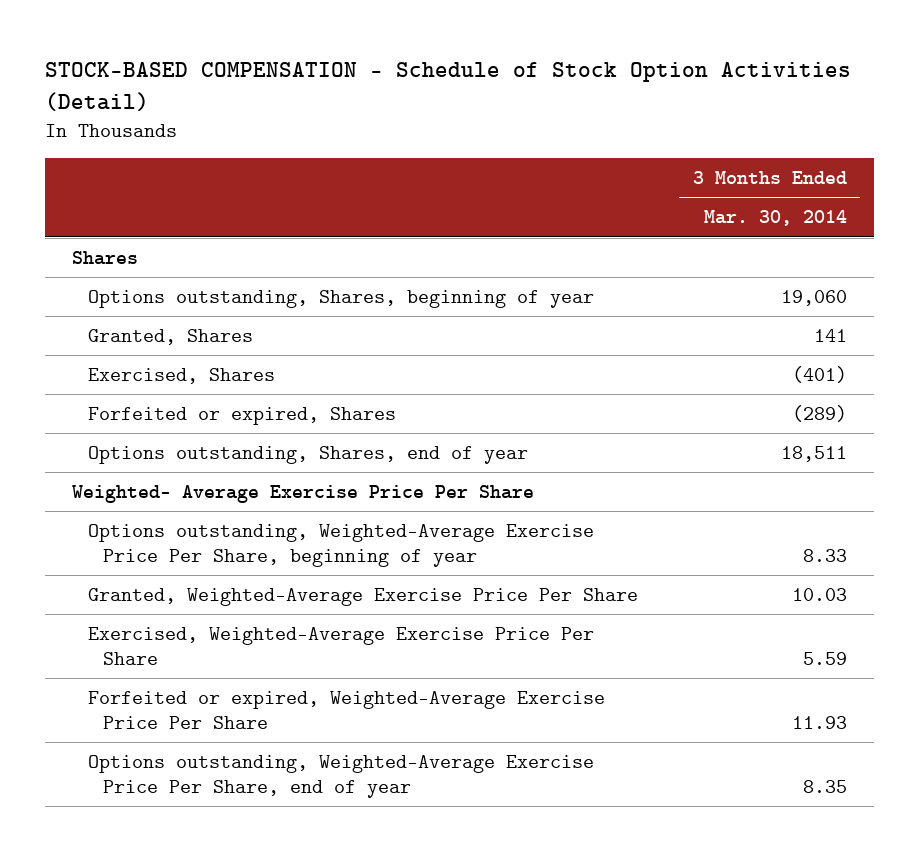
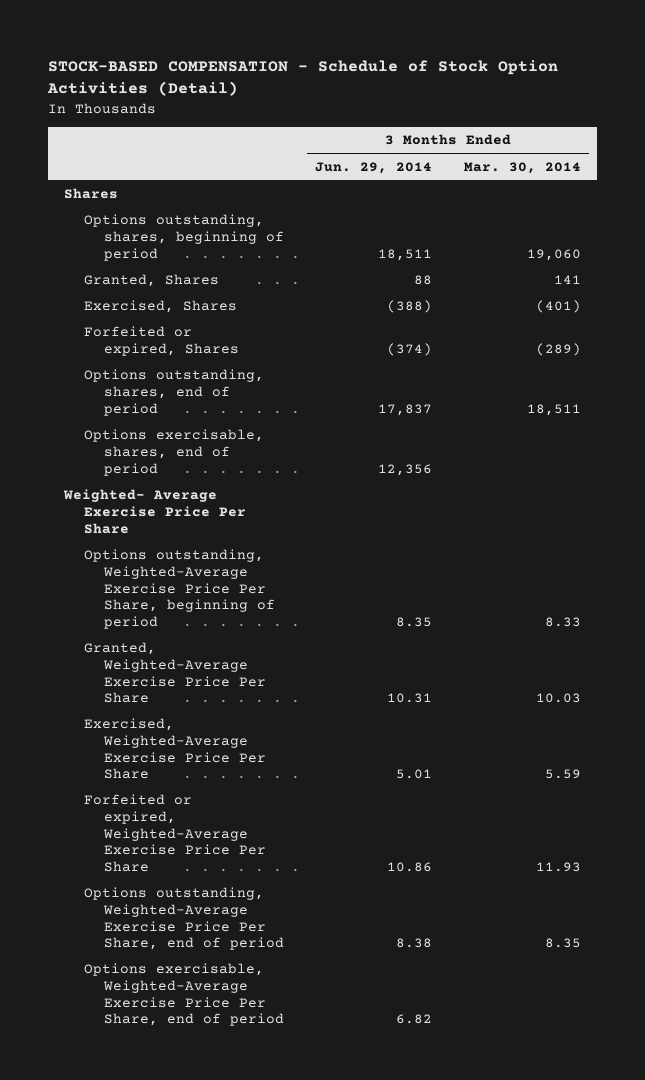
none -> [315,161,433,174] Jun. 29, 2014
[87,289,594,308] Options outstanding, Shares, beginning of year -> [83,214,284,261] Options outstanding, shares, beginning of period
[87,445,528,464] Options outstanding, Shares, end of year -> [83,369,264,416] Options outstanding, shares, end of period
none -> [83,429,264,476] Options exercisable, shares, end of period
[87,523,594,567] Options outstanding, Weighted-Average Exercise Price Per Share, beginning of year -> [83,549,275,629] Options outstanding, Weighted-Average Exercise Price Per Share, beginning of period
[87,754,594,798] Options outstanding, Weighted-Average Exercise Price Per Share, end of year -> [83,887,284,951] Options outstanding, Weighted-Average Exercise Price Per Share, end of period
none -> [83,963,284,1027] Options exercisable, Weighted-Average Exercise Price Per Share, end of period

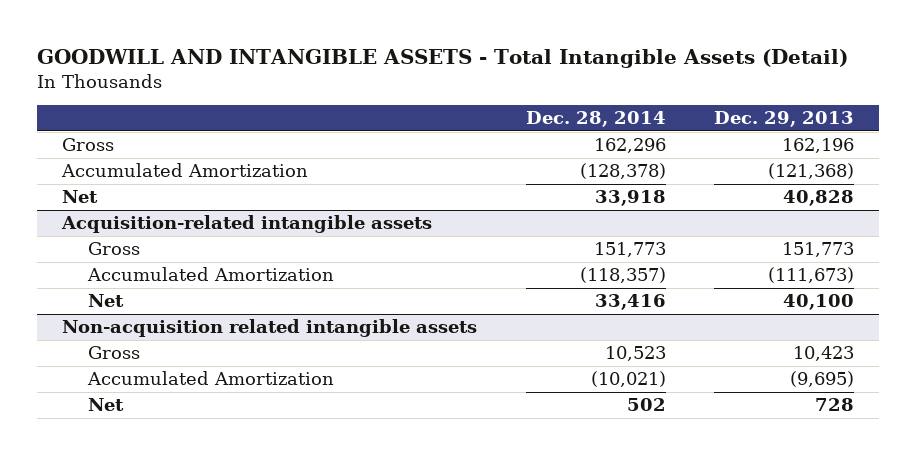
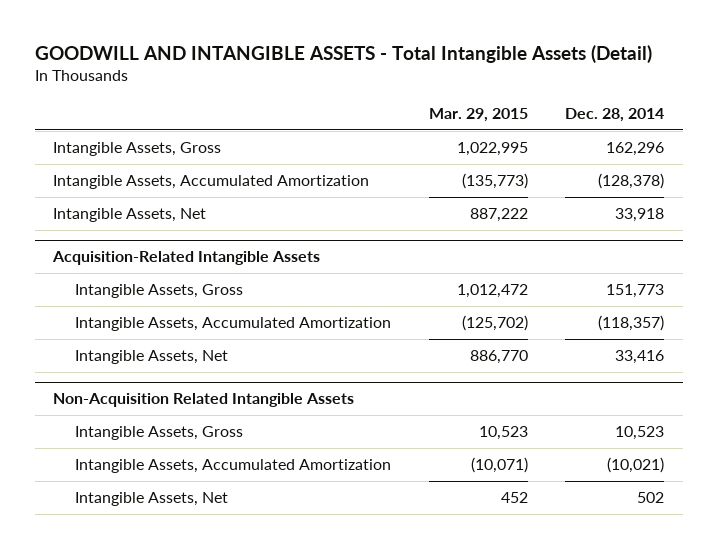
[714,111,855,128] Dec. 29, 2013 -> none
none -> [428,108,528,123] Mar. 29, 2015
[61,138,114,152] Gross -> [53,142,222,157] Intangible Assets, Gross
[60,163,308,178] Accumulated Amortization -> [53,175,370,190] Intangible Assets, Accumulated Amortization
[61,190,98,204] Net -> [53,208,207,223] Intangible Assets, Net
[60,215,432,234] Acquisition-related intangible assets -> [52,251,321,266] Acquisition-Related Intangible Assets
[87,242,140,256] Gross -> [75,284,244,299] Intangible Assets, Gross
[86,267,334,282] Accumulated Amortization -> [75,317,392,332] Intangible Assets, Accumulated Amortization
[87,294,124,308] Net -> [75,350,229,365] Intangible Assets, Net
[61,319,477,338] Non-acquisition related intangible assets -> [53,393,355,408] Non-Acquisition Related Intangible Assets
[87,346,140,360] Gross -> [75,426,244,441] Intangible Assets, Gross
[86,371,334,386] Accumulated Amortization -> [75,459,392,474] Intangible Assets, Accumulated Amortization
[87,398,124,412] Net -> [75,492,229,507] Intangible Assets, Net

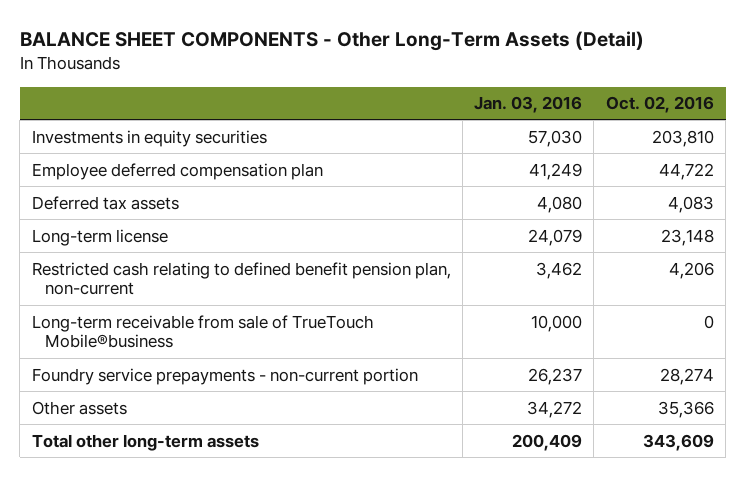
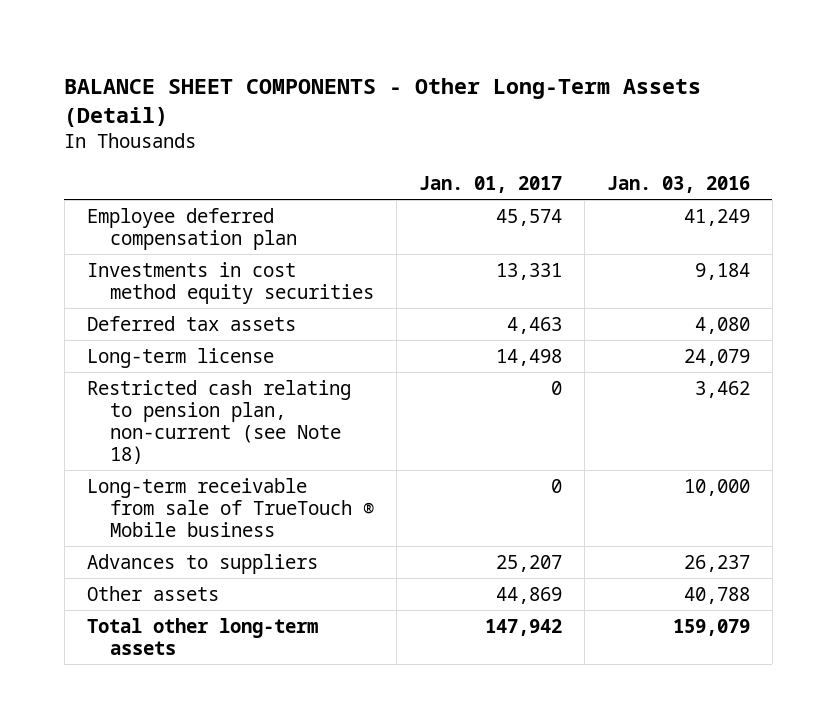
[605,96,714,114] Oct. 02, 2016 -> none
none -> [419,176,563,194] Jan. 01, 2017
[31,129,267,147] Investments in equity securities -> none
none -> [86,261,375,304] Investments in cost method equity securities
[31,261,451,296] Restricted cash relating to defined benefit pension plan, non-current -> [86,379,351,465] Restricted cash relating to pension plan, non-current (see Note 18)
[31,314,374,349] Long-term receivable from sale of TrueTouch Mobile®business -> [86,477,375,538] Long-term receivable from sale of TrueTouch ® Mobile business
[31,367,418,385] Foundry service prepayments - non-current portion -> [86,553,318,574] Advances to suppliers
[527,400,583,418] 34,272 -> [684,586,751,604] 40,788
[512,433,583,451] 200,409 -> [673,618,751,636] 159,079

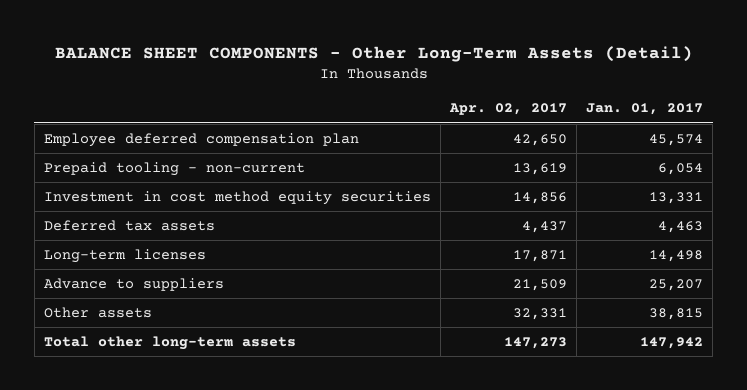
[607,176,751,194] Jan. 03, 2016 -> none
none -> [449,103,568,116] Apr. 02, 2017
none -> [43,161,305,176] Prepaid tooling - non-current
[86,261,375,304] Investments in cost method equity securities -> [43,190,431,205] Investment in cost method equity securities
[86,379,351,465] Restricted cash relating to pension plan, non-current (see Note 18) -> none
[86,477,375,538] Long-term receivable from sale of TrueTouch ® Mobile business -> none
[86,347,274,368] Long-term license -> [43,248,206,263] Long-term licenses
[86,553,318,574] Advances to suppliers -> [43,277,224,291] Advance to suppliers
[496,586,563,604] 44,869 -> [649,307,704,320] 38,815

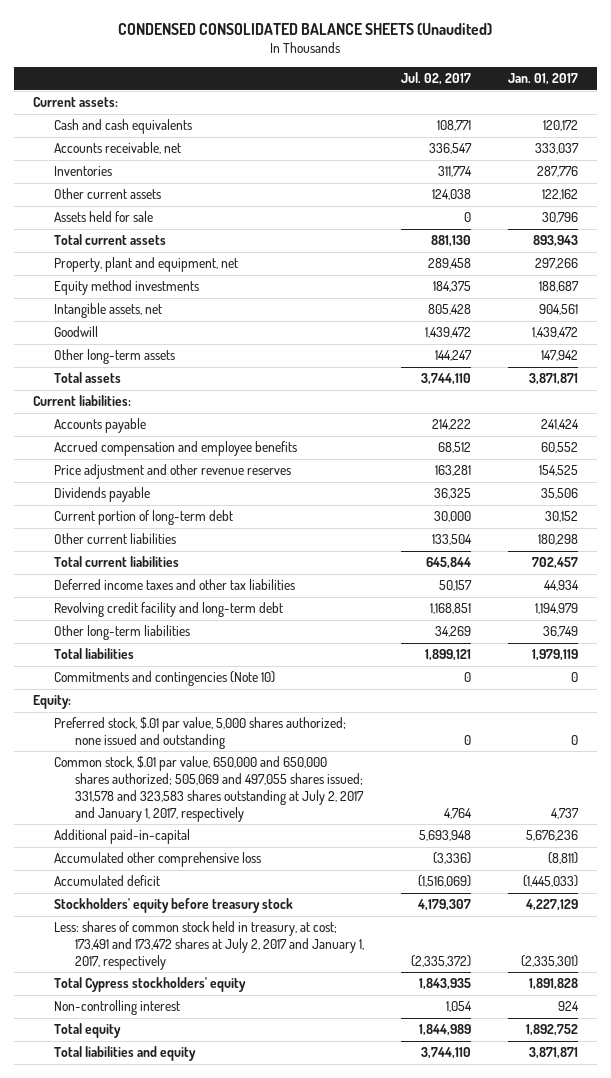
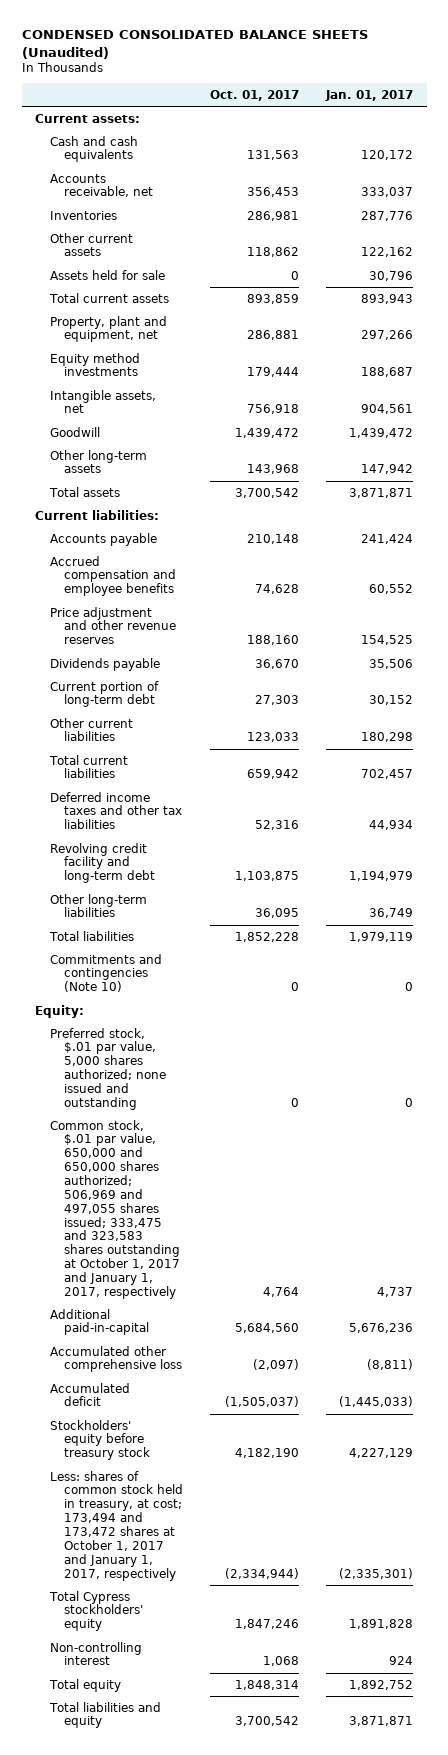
[401,72,472,86] Jul. 02, 2017 -> none
none -> [209,89,299,101] Oct. 01, 2017
[53,756,364,822] Common stock, $.01 par value, 650,000 and 650,000 shares authorized; 505,069 and 497,055 shares issued; 331,578 and 323,583 shares outstanding at July 2, 2017 and January 1, 2017, respectively -> [49,1119,180,1299] Common stock, $.01 par value, 650,000 and 650,000 shares authorized; 506,969 and 497,055 shares issued; 333,475 and 323,583 shares outstanding at October 1, 2017 and January 1, 2017, respectively
[53,921,364,970] Less: shares of common stock held in treasury, at cost; 173,491 and 173,472 shares at July 2, 2017 and January 1, 2017, respectively -> [49,1470,183,1581] Less: shares of common stock held in treasury, at cost; 173,494 and 173,472 shares at October 1, 2017 and January 1, 2017, respectively

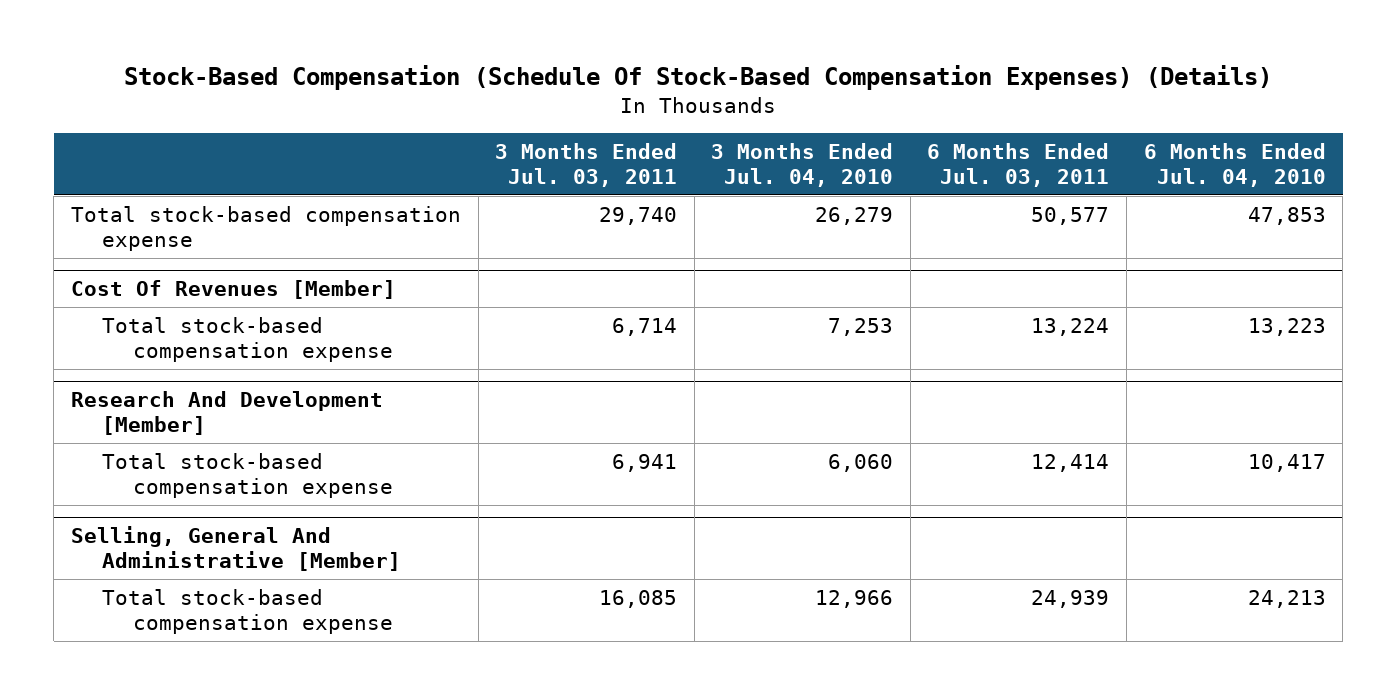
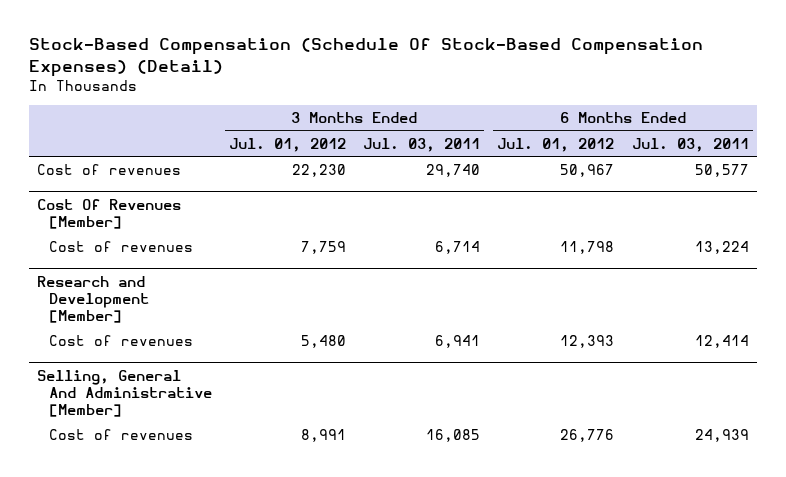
[124,65,1273,91] Stock-Based Compensation (Schedule Of Stock-Based Compensation Expenses) (Details) -> [28,38,703,78] Stock-Based Compensation (Schedule Of Stock-Based Compensation Expenses) (Detail)
[711,142,894,188] 3 Months Ended Jul. 04, 2010 -> none
[1143,142,1326,188] 6 Months Ended Jul. 04, 2010 -> none
none -> [228,137,346,152] Jul. 01, 2012
none -> [497,137,615,152] Jul. 01, 2012
[70,205,461,251] Total stock-based compensation expense -> [37,164,182,176] Cost of revenues
[101,316,393,362] Total stock-based compensation expense -> [48,241,193,253] Cost of revenues
[70,391,383,436] Research And Development [Member] -> [37,275,149,323] Research and Development [Member]
[101,452,393,498] Total stock-based compensation expense -> [48,335,193,347] Cost of revenues
[101,588,393,634] Total stock-based compensation expense -> [48,429,193,441] Cost of revenues

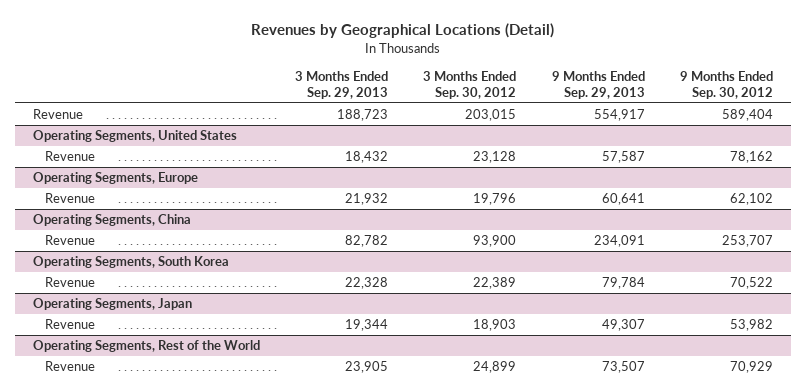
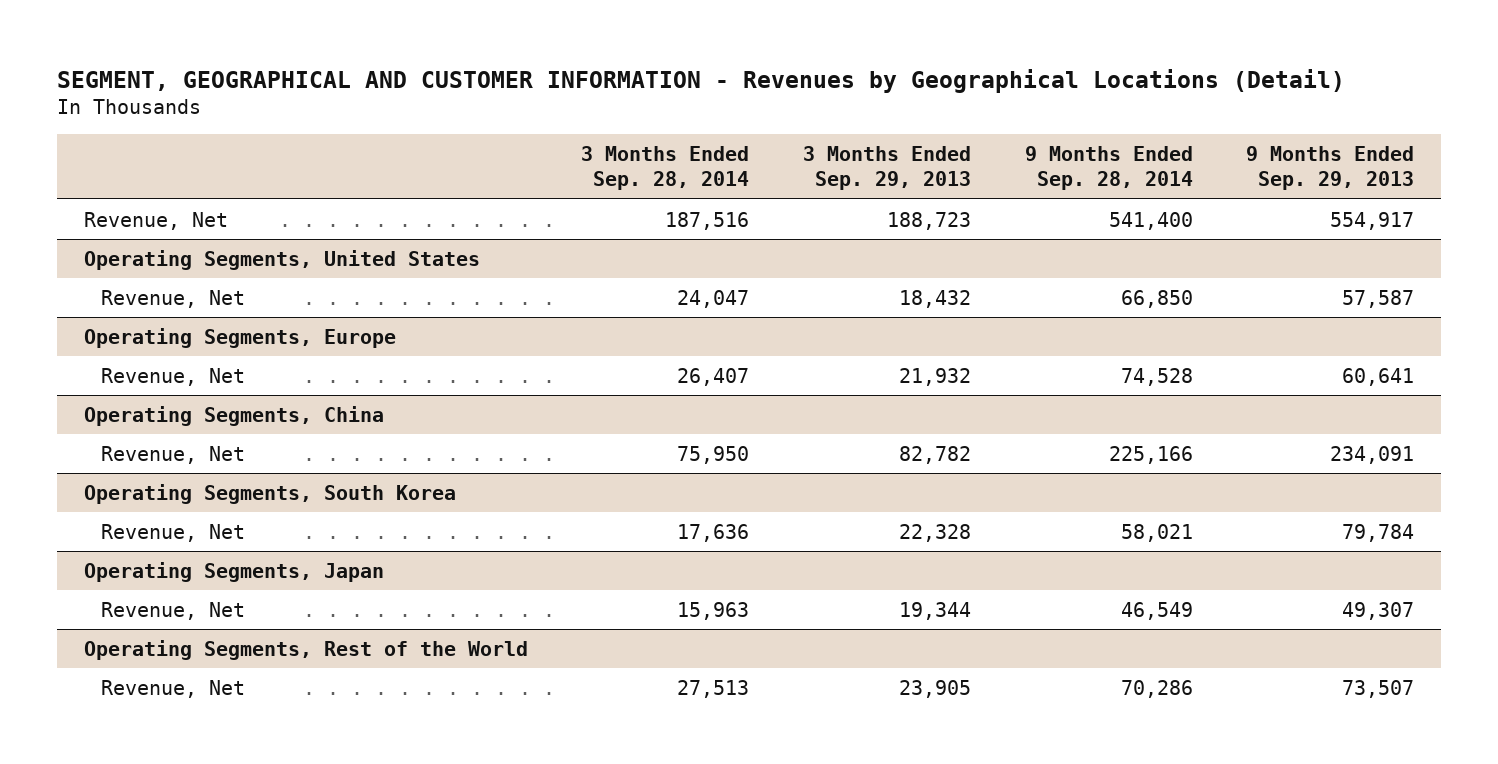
[250,23,554,39] Revenues by Geographical Locations (Detail) -> [56,68,1345,93] SEGMENT, GEOGRAPHICAL AND CUSTOMER INFORMATION - Revenues by Geographical Locations (Detail)
[423,71,517,100] 3 Months Ended Sep. 30, 2012 -> none
[680,71,774,100] 9 Months Ended Sep. 30, 2012 -> none
none -> [581,146,750,191] 3 Months Ended Sep. 28, 2014
none -> [1024,146,1193,191] 9 Months Ended Sep. 28, 2014
[32,109,83,120] Revenue -> [83,211,228,230] Revenue, Net
[44,151,95,162] Revenue -> [100,289,245,308] Revenue, Net
[44,193,95,204] Revenue -> [100,367,245,386] Revenue, Net
[44,235,95,246] Revenue -> [100,445,245,464] Revenue, Net
[44,277,95,288] Revenue -> [100,523,245,542] Revenue, Net
[44,319,95,330] Revenue -> [100,601,245,620] Revenue, Net
[44,361,95,372] Revenue -> [100,679,245,698] Revenue, Net

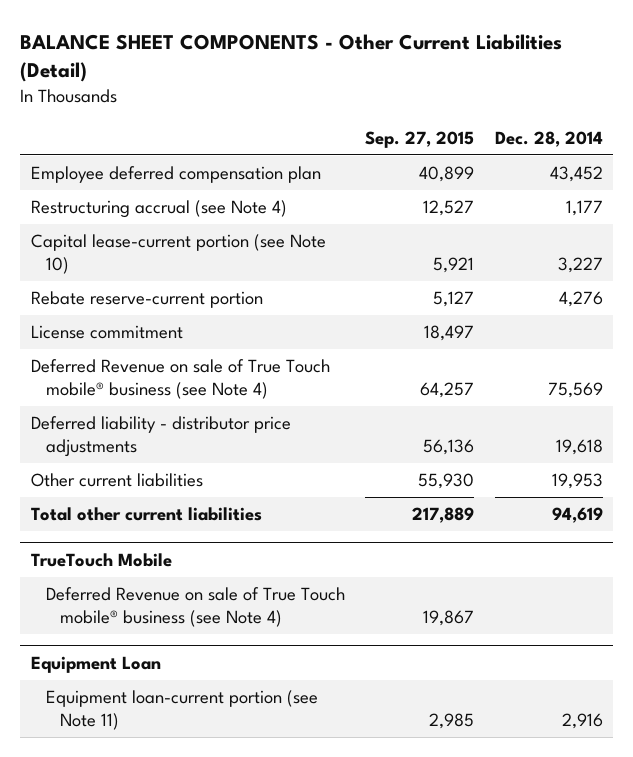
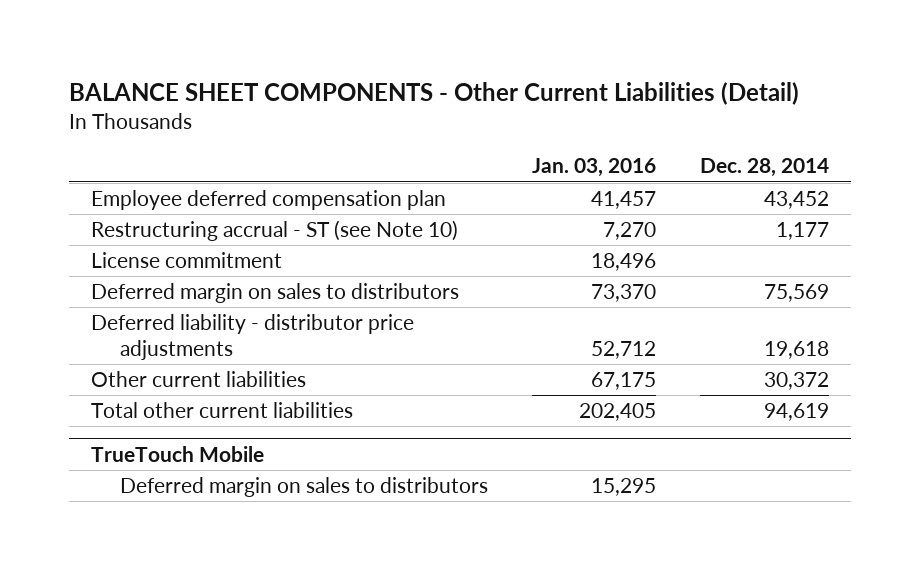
[365,130,475,148] Sep. 27, 2015 -> none
none -> [531,158,656,178] Jan. 03, 2016
[30,234,326,275] Capital lease-current portion (see Note 10) -> none
[30,291,263,309] Rebate reserve-current portion -> none
[30,200,287,219] Restructuring accrual (see Note 4) -> [91,220,459,242] Restructuring accrual - ST (see Note 10)
[30,359,330,400] Deferred Revenue on sale of True Touch mobile® business (see Note 4) -> [91,283,460,304] Deferred margin on sales to distributors
[551,473,603,490] 19,953 -> [763,372,829,391] 30,372
[30,655,161,673] Equipment Loan -> none
[45,690,318,731] Equipment loan-current portion (see Note 11) -> none
[45,587,345,628] Deferred Revenue on sale of True Touch mobile® business (see Note 4) -> [119,477,488,498] Deferred margin on sales to distributors

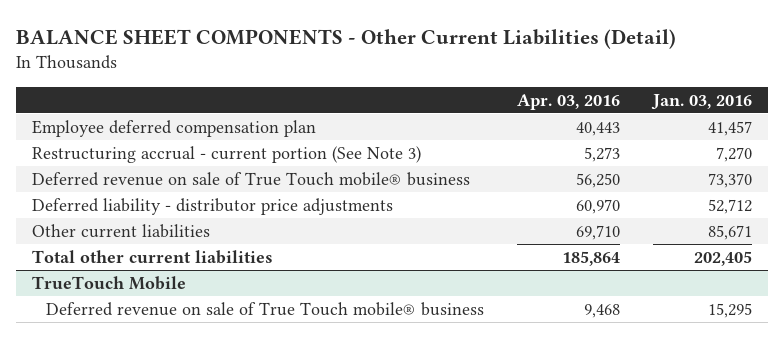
[699,158,829,178] Dec. 28, 2014 -> none
none -> [516,93,620,110] Apr. 03, 2016
[91,252,283,269] License commitment -> none
[91,220,459,242] Restructuring accrual - ST (see Note 10) -> [32,145,422,163] Restructuring accrual - current portion (See Note 3)
[91,283,460,304] Deferred margin on sales to distributors -> [32,171,471,186] Deferred revenue on sale of True Touch mobile® business
[590,372,656,391] 67,175 -> [707,224,752,240] 85,671
[119,477,488,498] Deferred margin on sales to distributors -> [45,301,484,316] Deferred revenue on sale of True Touch mobile® business

